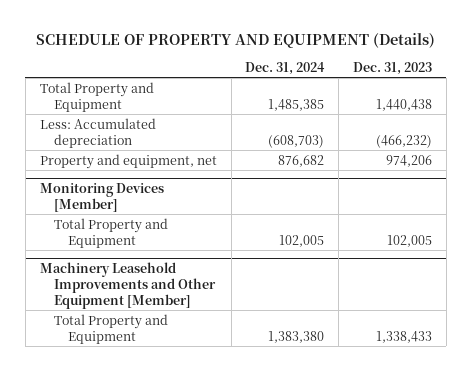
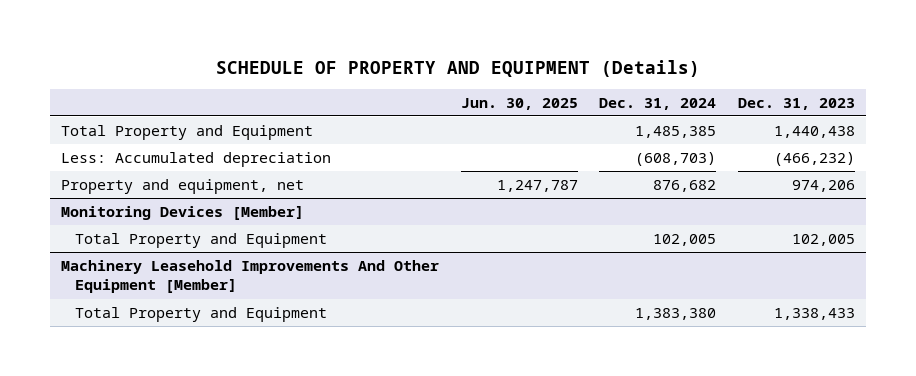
none -> [460,97,578,110] Jun. 30, 2025
[39,261,216,309] Machinery Leasehold Improvements and Other Equipment [Member] -> [60,259,439,294] Machinery Leasehold Improvements And Other Equipment [Member]

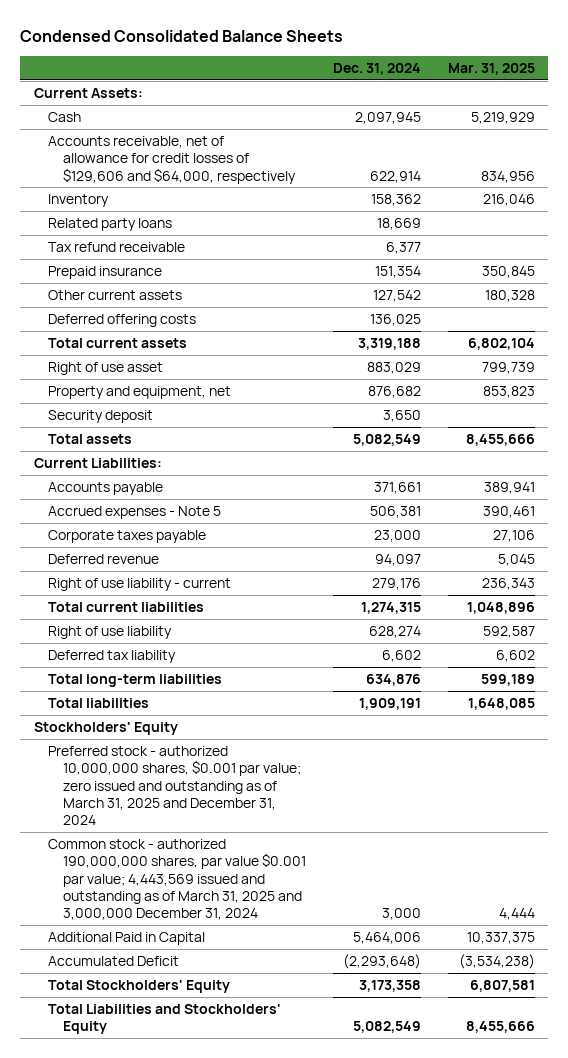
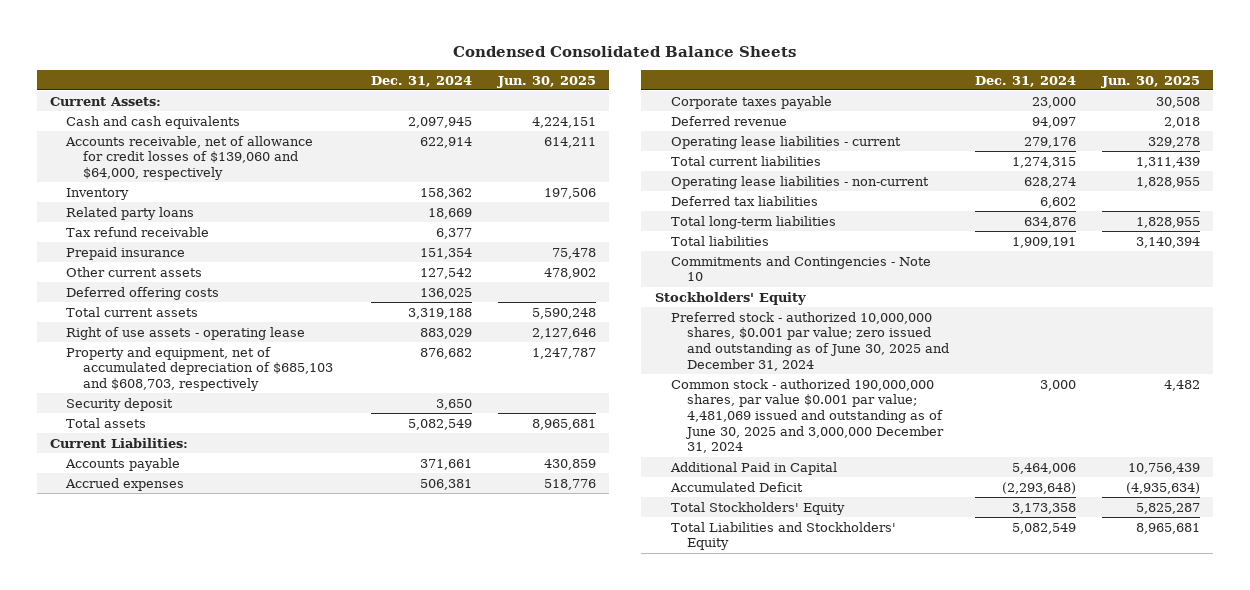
[447,63,535,76] Mar. 31, 2025 -> none
none -> [496,75,596,88] Jun. 30, 2025
[48,112,82,123] Cash -> [66,115,241,129] Cash and cash equivalents
[48,136,296,184] Accounts receivable, net of allowance for credit losses of $129,606 and $64,000, respectively -> [65,135,314,181] Accounts receivable, net of allowance for credit losses of $139,060 and $64,000, respectively
[48,362,164,376] Right of use asset -> [66,326,306,340] Right of use assets - operating lease
[48,386,232,400] Property and equipment, net -> [66,346,333,392] Property and equipment, net of accumulated depreciation of $685,103 and $608,703, respectively
[48,506,222,520] Accrued expenses - Note 5 -> [65,477,185,491] Accrued expenses
[48,578,232,592] Right of use liability - current -> [670,135,901,149] Operating lease liabilities - current
[48,626,173,640] Right of use liability -> [670,175,929,189] Operating lease liabilities - non-current
[48,650,177,664] Deferred tax liability -> [670,195,818,206] Deferred tax liabilities
none -> [670,255,931,282] Commitments and Contingencies - Note 10
[48,746,301,826] Preferred stock - authorized 10,000,000 shares, $0.001 par value; zero issued and outstanding as of March 31, 2025 and December 31, 2024 -> [670,311,950,371] Preferred stock - authorized 10,000,000 shares, $0.001 par value; zero issued and outstanding as of June 30, 2025 and December 31, 2024
[48,839,306,921] Common stock - authorized 190,000,000 shares, par value $0.001 par value; 4,443,569 issued and outstanding as of March 31, 2025 and 3,000,000 December 31, 2024 -> [670,378,945,454] Common stock - authorized 190,000,000 shares, par value $0.001 par value; 4,481,069 issued and outstanding as of June 30, 2025 and 3,000,000 December 31, 2024

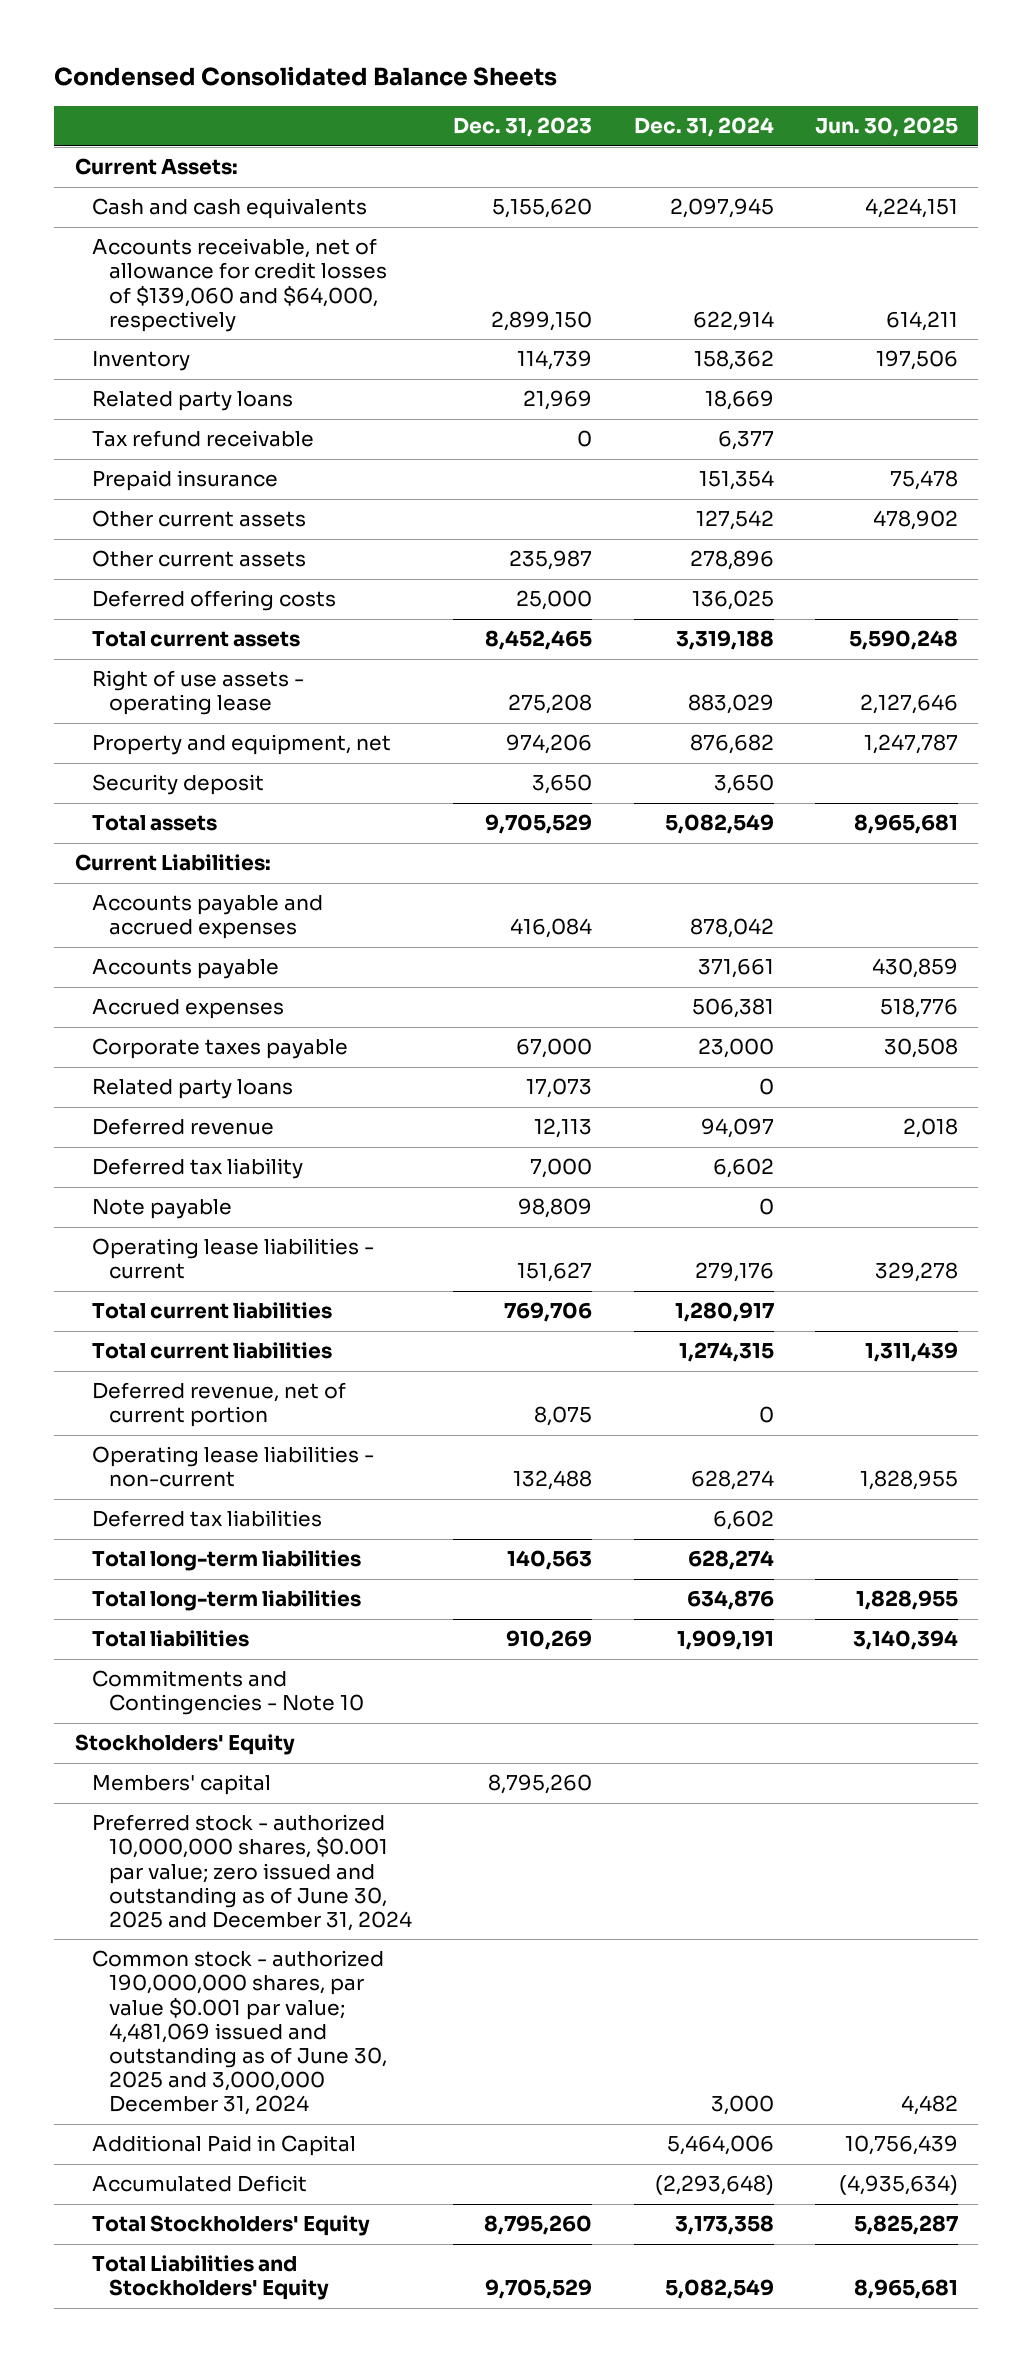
none -> [453,117,593,138] Dec. 31, 2023
none -> [91,550,306,568] Other current assets
[66,346,333,392] Property and equipment, net of accumulated depreciation of $685,103 and $608,703, respectively -> [91,734,391,756] Property and equipment, net
none -> [91,895,323,940] Accounts payable and accrued expenses
none -> [91,1078,293,1100] Related party loans
none -> [91,1158,303,1180] Deferred tax liability
none -> [91,1199,232,1220] Note payable
none -> [91,1302,332,1320] Total current liabilities
none -> [91,1382,346,1428] Deferred revenue, net of current portion
none -> [91,1550,361,1572] Total long-term liabilities
none -> [91,1774,271,1796] Members' capital

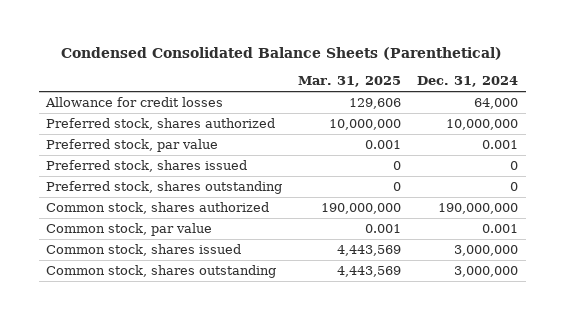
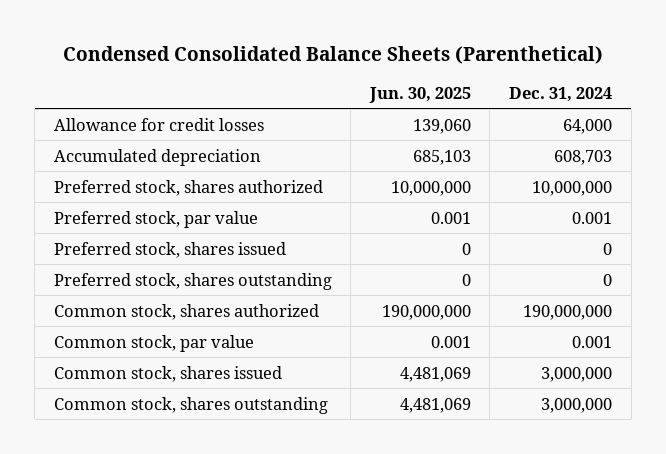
[298,76,402,88] Mar. 31, 2025 -> none
none -> [368,86,471,103] Jun. 30, 2025
none -> [53,148,261,166] Accumulated depreciation

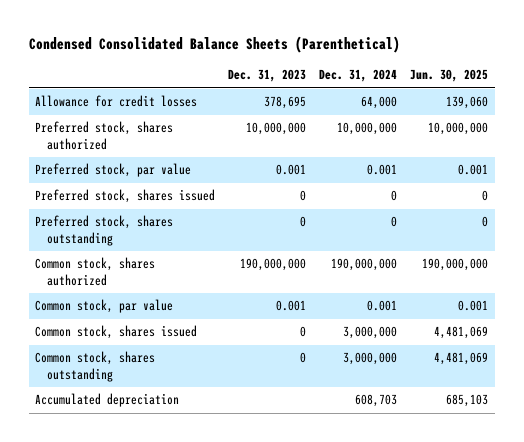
none -> [228,69,307,83] Dec. 31, 2023
[53,148,261,166] Accumulated depreciation -> [35,393,180,408] Accumulated depreciation

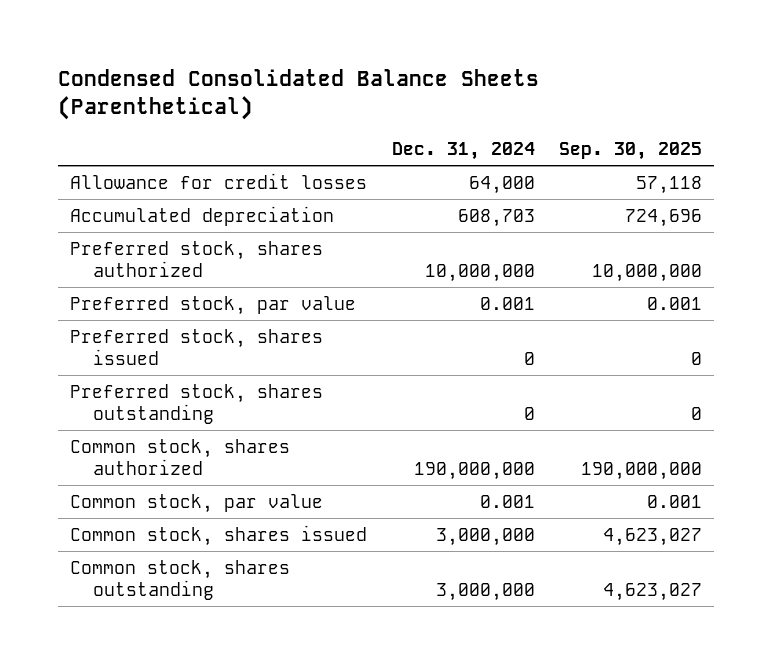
[228,69,307,83] Dec. 31, 2023 -> none
[410,69,489,83] Jun. 30, 2025 -> none
none -> [558,142,702,161] Sep. 30, 2025
[35,393,180,408] Accumulated depreciation -> [70,205,335,226] Accumulated depreciation

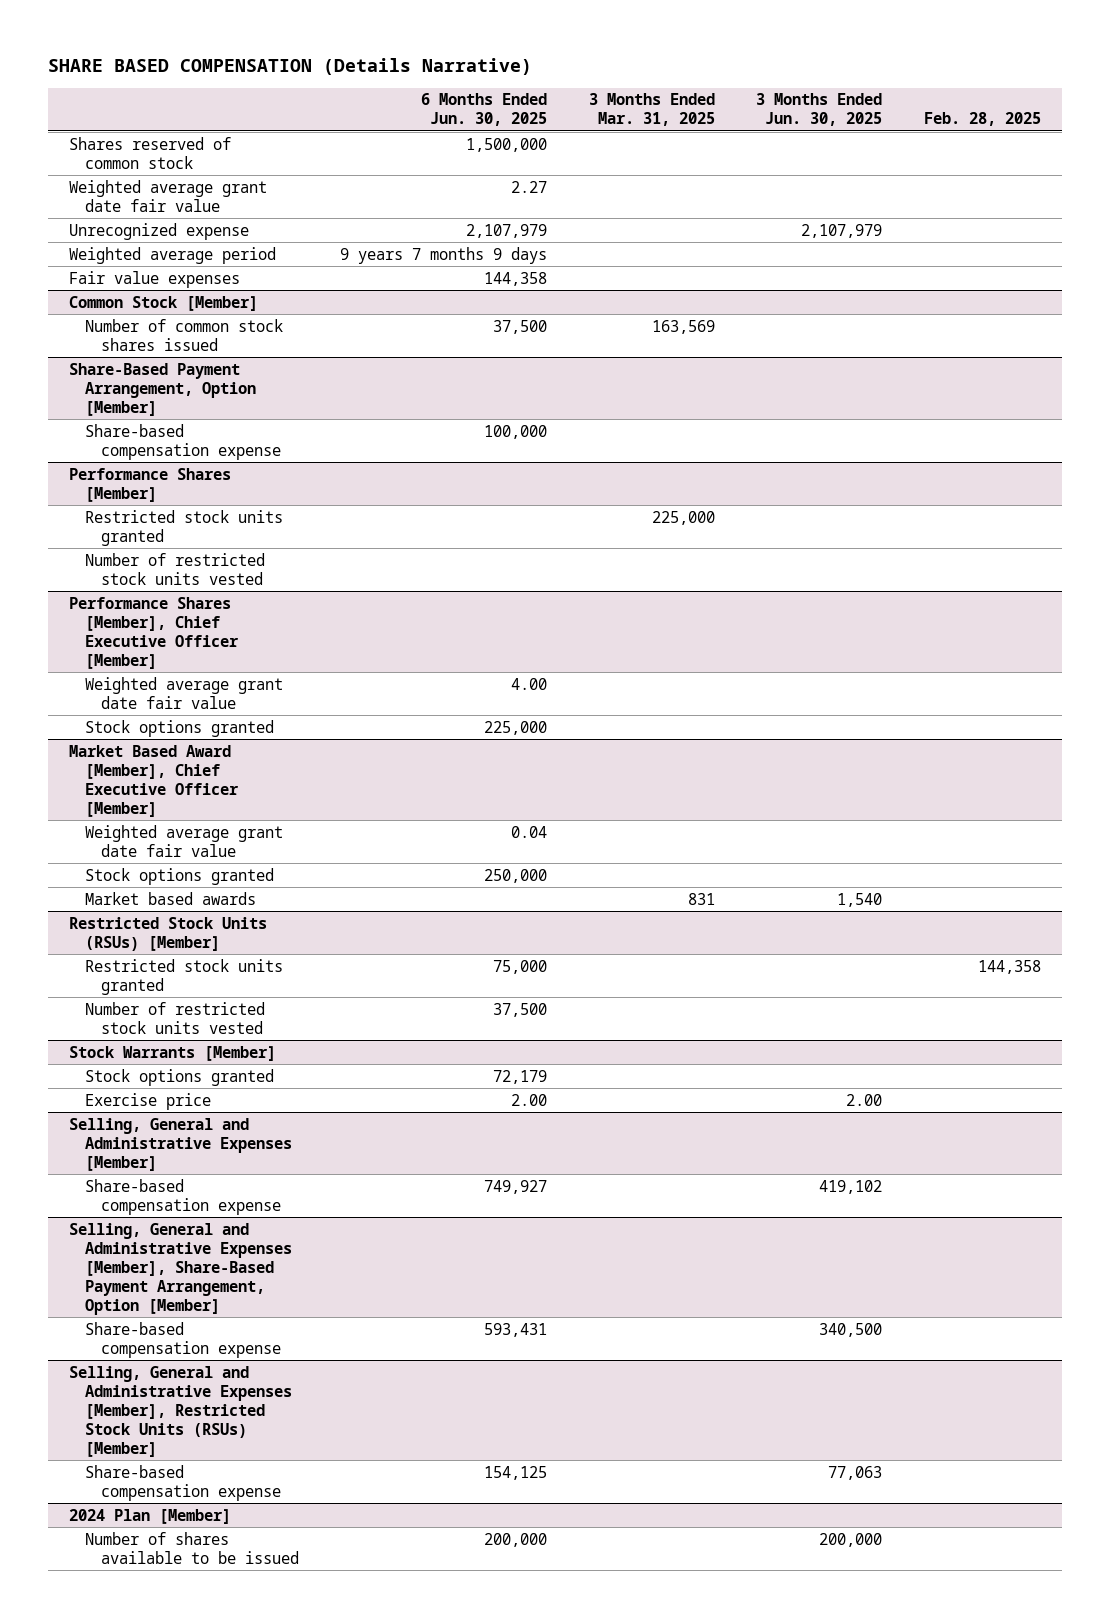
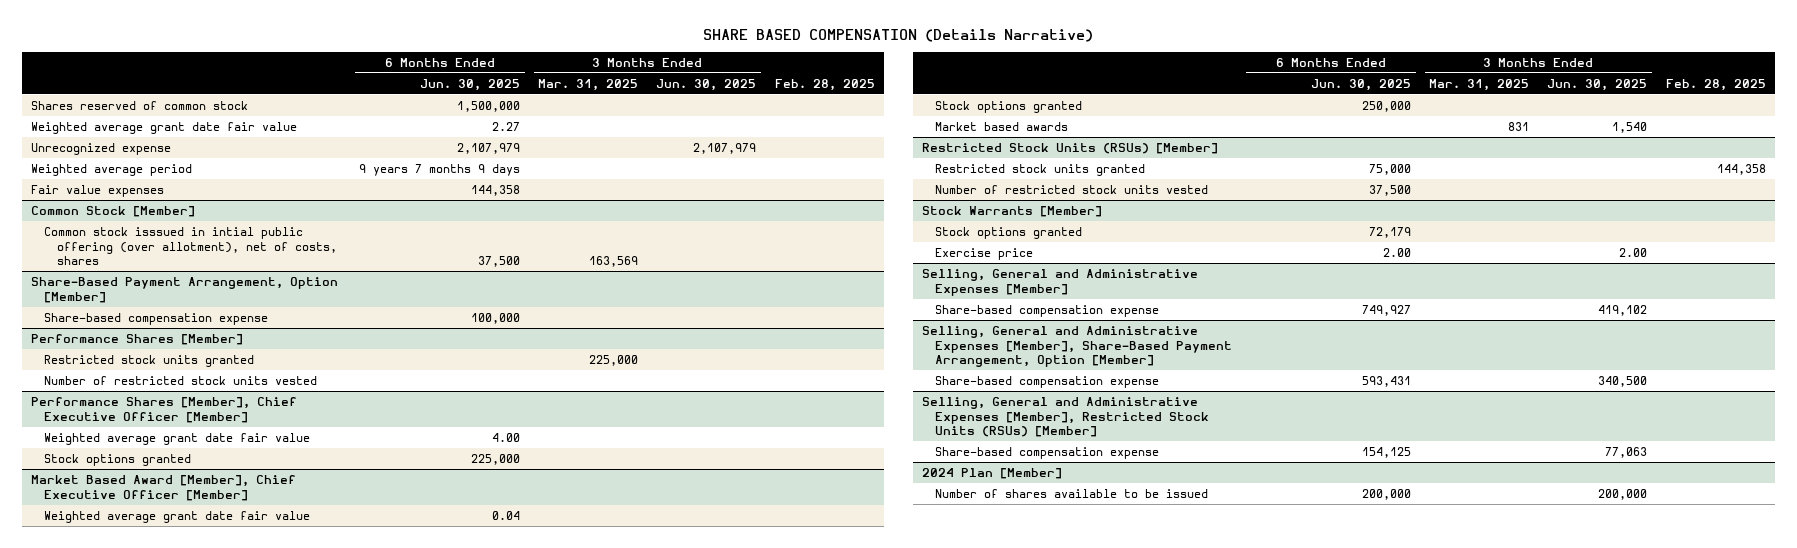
[84,318,283,351] Number of common stock shares issued -> [43,227,337,266] Common stock isssued in intial public offering (over allotment), net of costs, shares

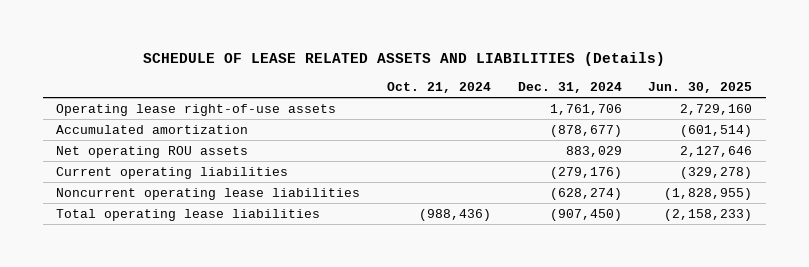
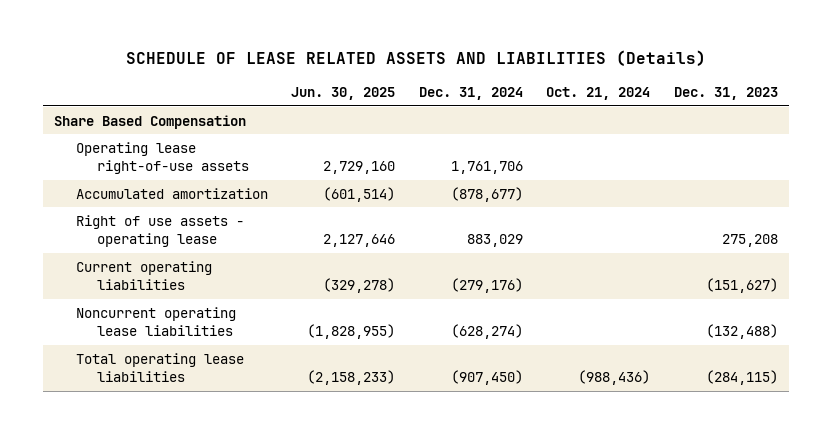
none -> [673,87,778,101] Dec. 31, 2023
none -> [54,114,247,129] Share Based Compensation
[56,145,249,158] Net operating ROU assets -> [75,214,244,248] Right of use assets - operating lease

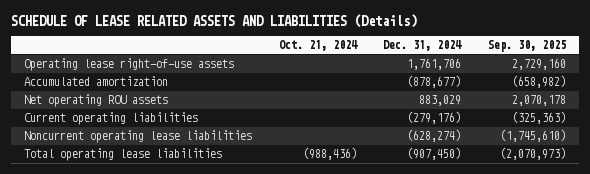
[291,87,396,101] Jun. 30, 2025 -> none
[673,87,778,101] Dec. 31, 2023 -> none
none -> [488,39,567,52] Sep. 30, 2025
[54,114,247,129] Share Based Compensation -> none
[75,214,244,248] Right of use assets - operating lease -> [24,94,169,108] Net operating ROU assets

